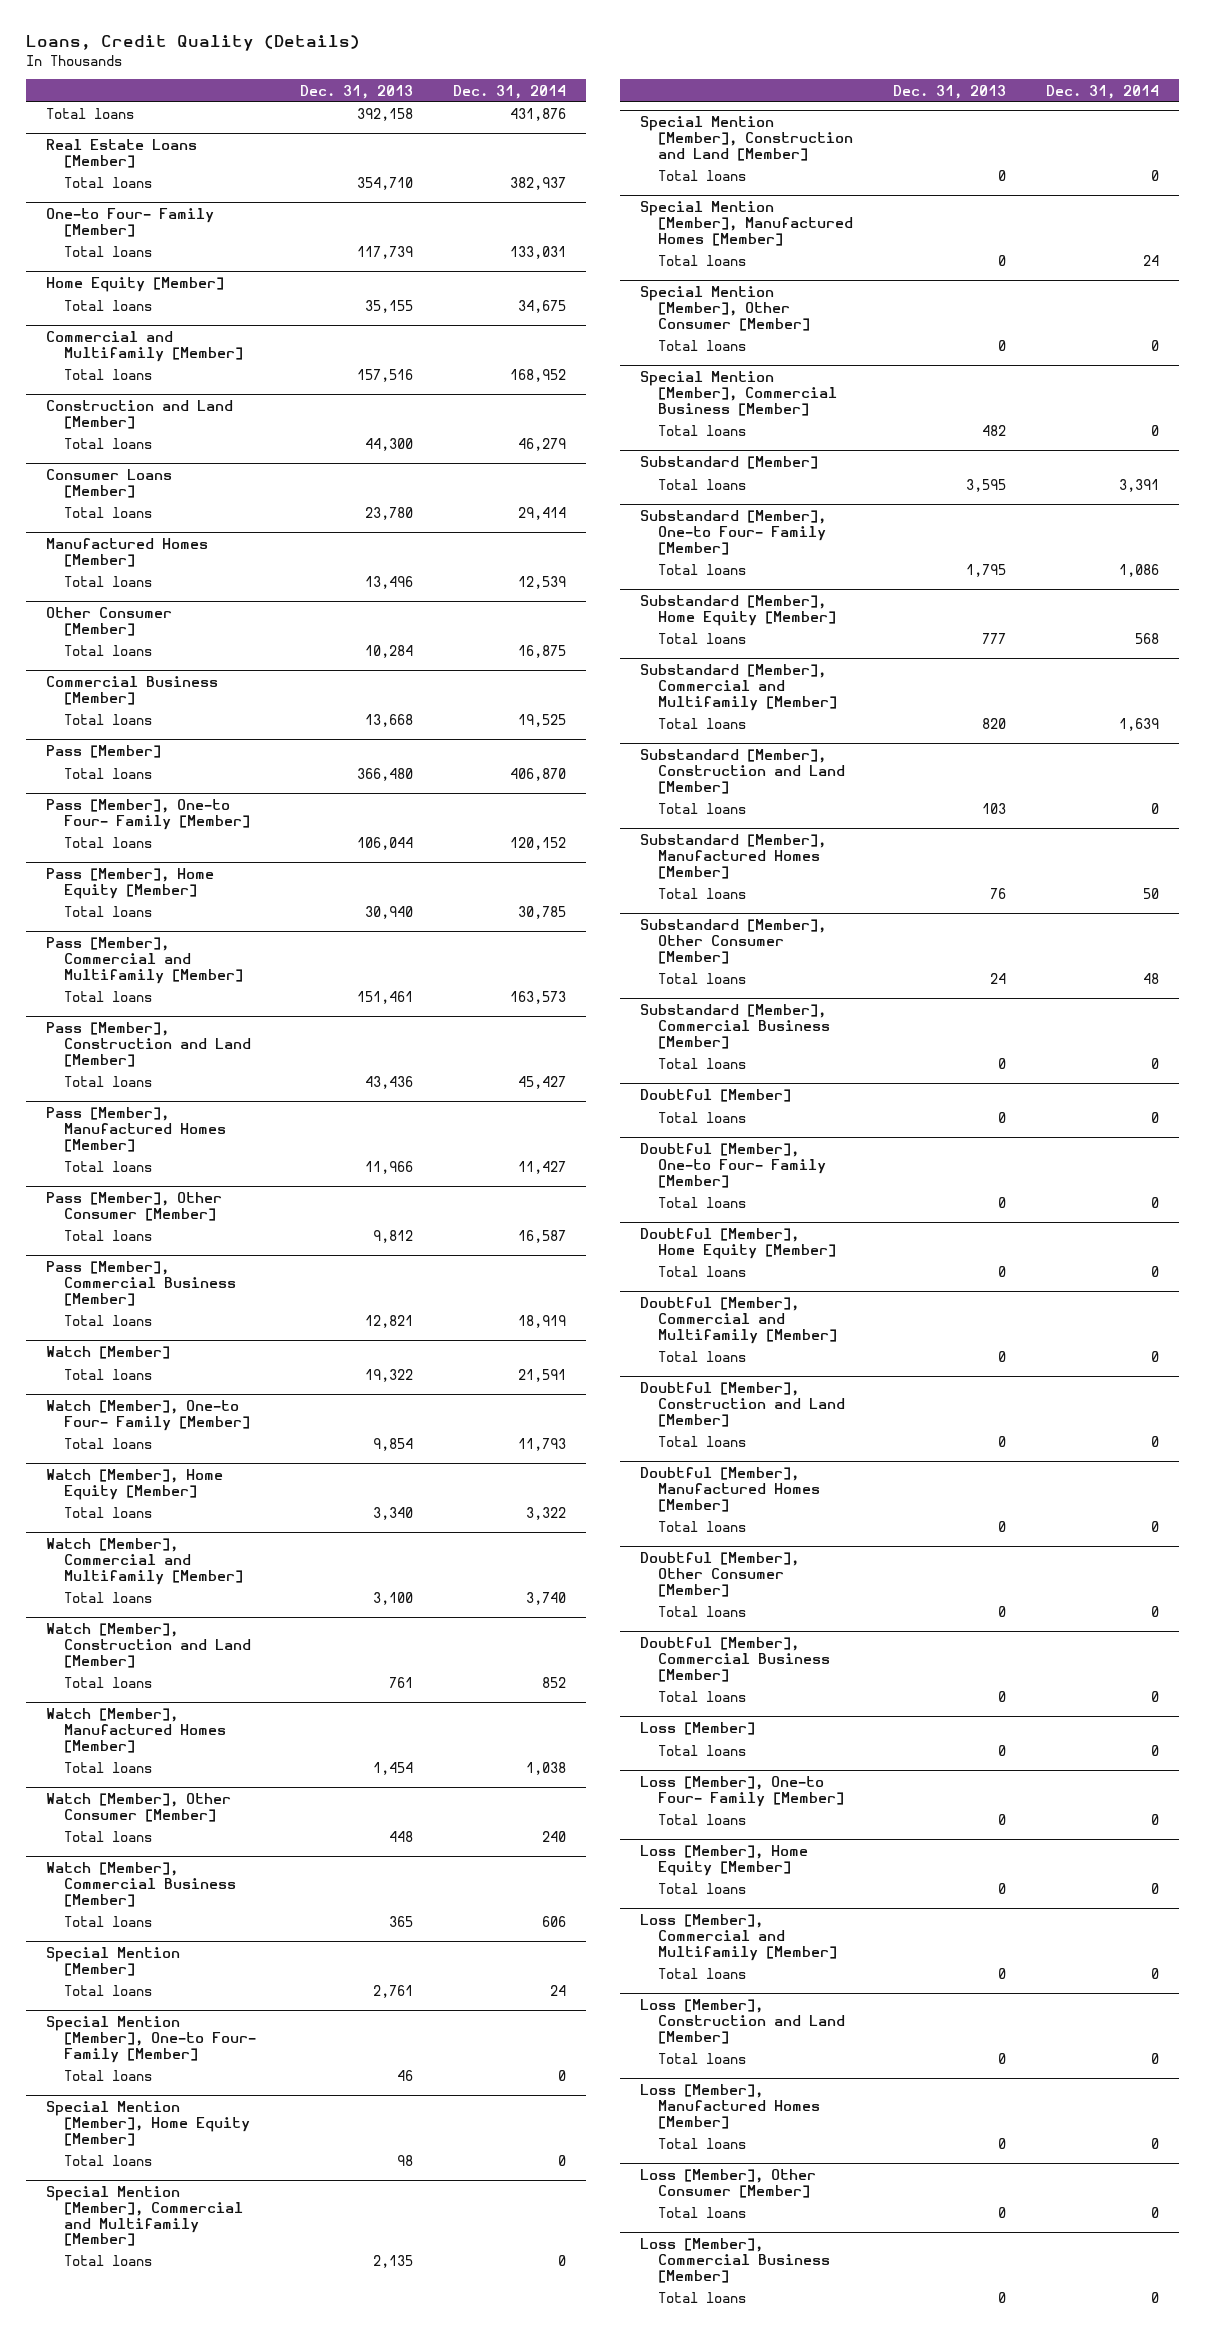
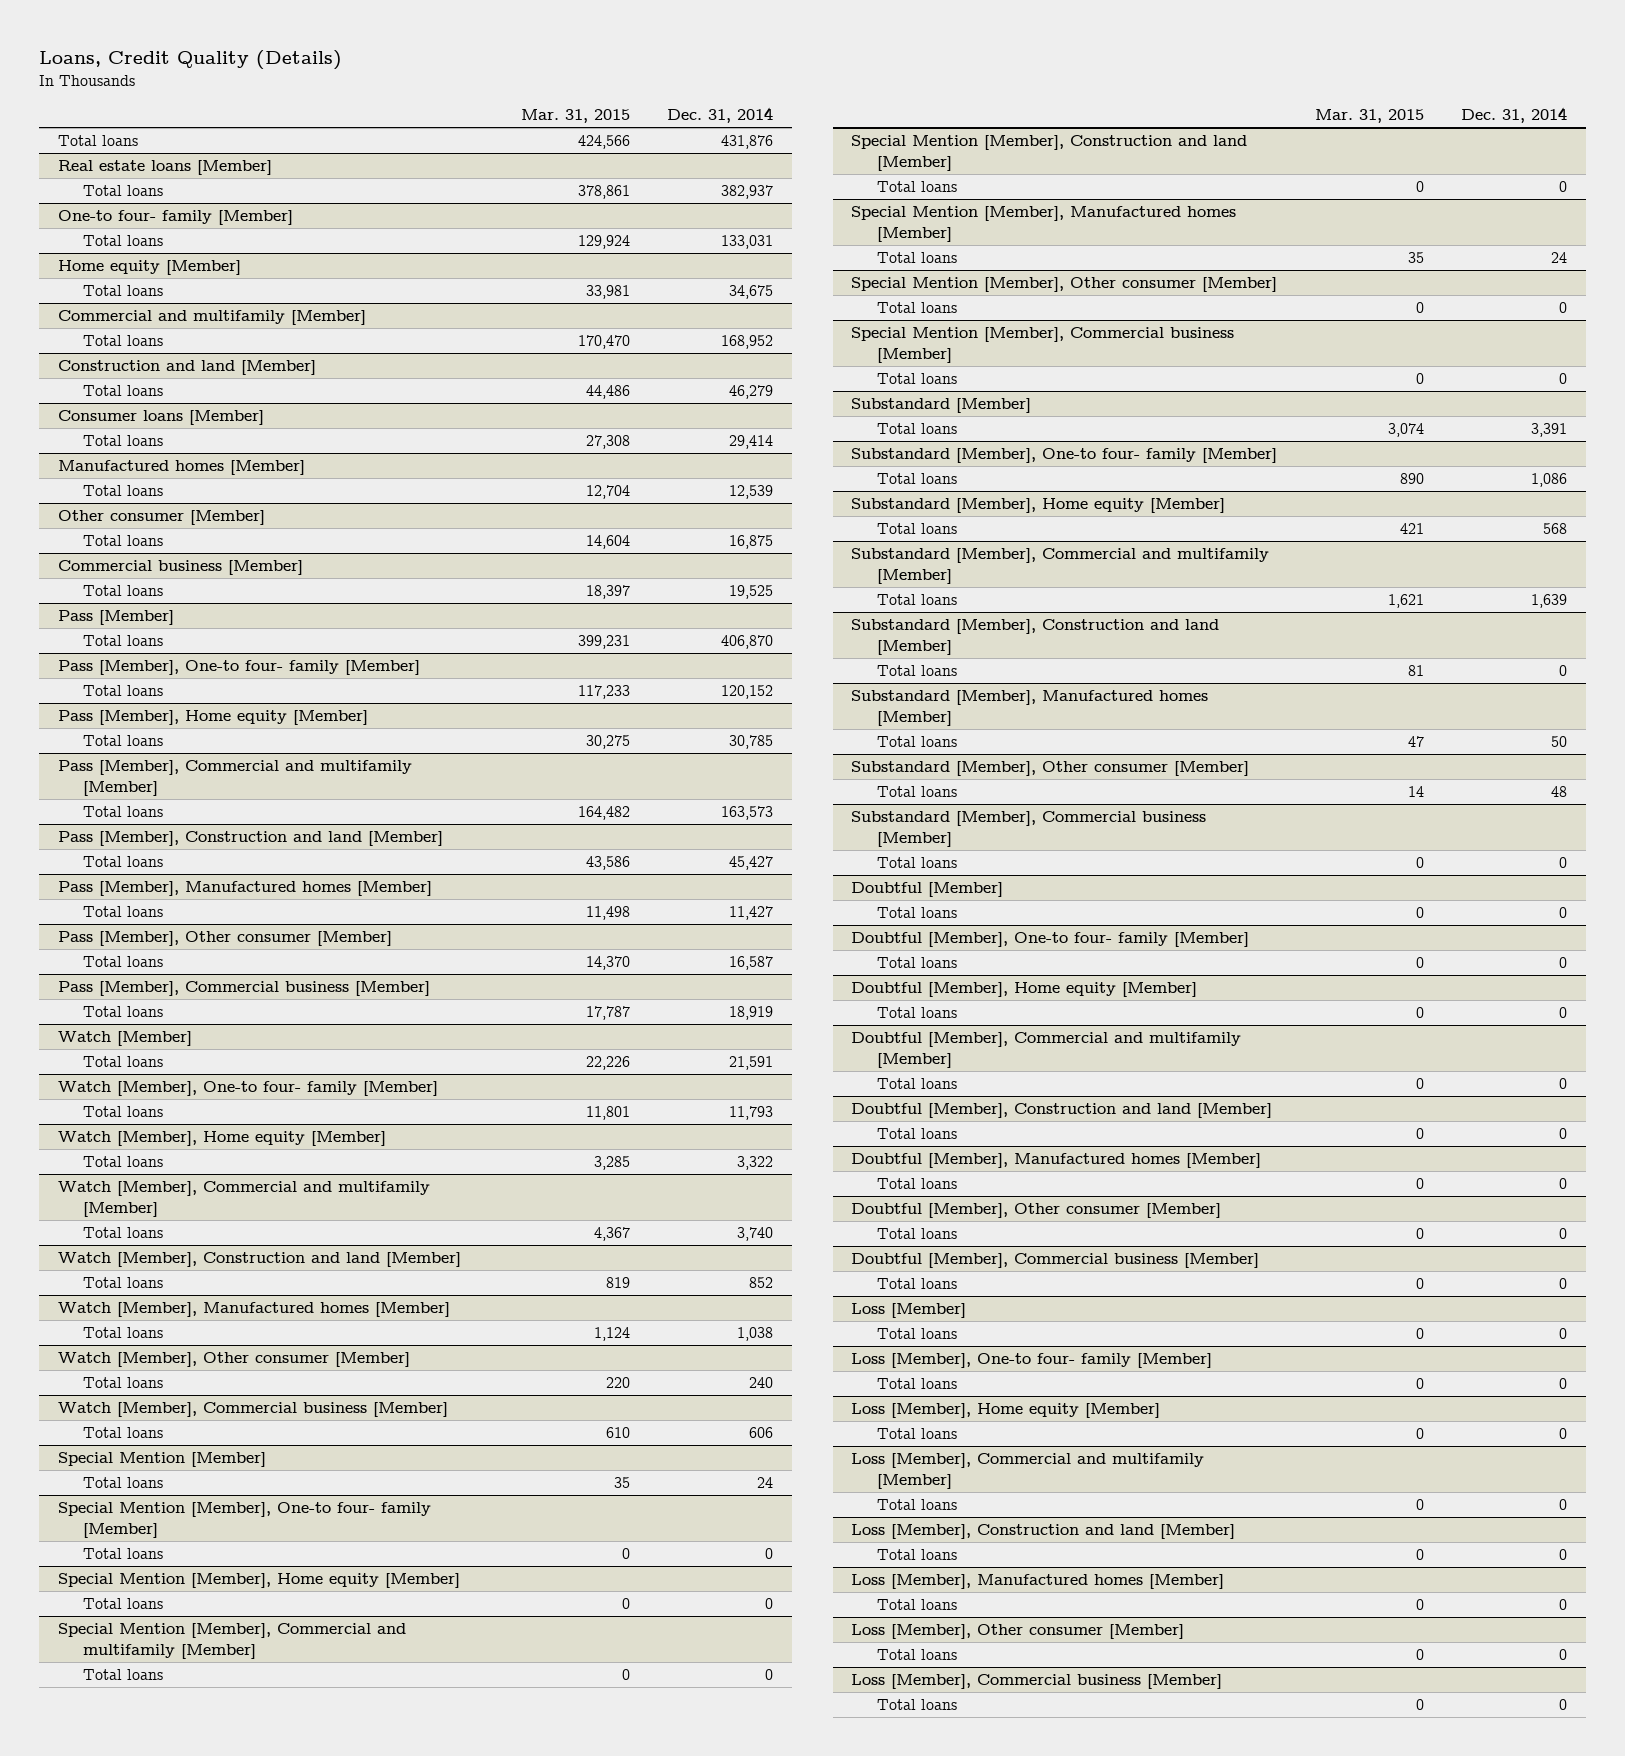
[299,84,413,99] Dec. 31, 2013 -> none
none -> [520,109,630,124] Mar. 31, 2015
[46,139,198,168] Real Estate Loans [Member] -> [57,160,272,176] Real estate loans [Member]
[46,208,215,237] One-to Four- Family [Member] -> [57,210,293,226] One-to four- family [Member]
[46,277,225,293] Home Equity [Member] -> [57,260,241,276] Home equity [Member]
[46,331,244,362] Commercial and Multifamily [Member] -> [57,310,366,326] Commercial and multifamily [Member]
[46,400,234,429] Construction and Land [Member] -> [57,360,316,376] Construction and land [Member]
[46,469,173,498] Consumer Loans [Member] -> [57,410,264,426] Consumer loans [Member]
[46,538,209,567] Manufactured Homes [Member] -> [57,460,305,476] Manufactured homes [Member]
[46,607,173,636] Other Consumer [Member] -> [57,510,265,526] Other consumer [Member]
[46,676,219,705] Commercial Business [Member] -> [57,560,303,576] Commercial business [Member]
[46,799,251,830] Pass [Member], One-to Four- Family [Member] -> [57,660,420,676] Pass [Member], One-to four- family [Member]
[46,868,215,899] Pass [Member], Home Equity [Member] -> [57,710,368,726] Pass [Member], Home equity [Member]
[46,937,244,984] Pass [Member], Commercial and Multifamily [Member] -> [57,760,412,796] Pass [Member], Commercial and multifamily [Member]
[46,1022,252,1067] Pass [Member], Construction and Land [Member] -> [57,831,443,847] Pass [Member], Construction and land [Member]
[46,1107,227,1152] Pass [Member], Manufactured Homes [Member] -> [57,881,432,897] Pass [Member], Manufactured homes [Member]
[46,1192,223,1221] Pass [Member], Other Consumer [Member] -> [57,931,392,947] Pass [Member], Other consumer [Member]
[46,1261,237,1306] Pass [Member], Commercial Business [Member] -> [57,981,430,997] Pass [Member], Commercial business [Member]
[46,1400,251,1431] Watch [Member], One-to Four- Family [Member] -> [57,1081,438,1097] Watch [Member], One-to four- family [Member]
[46,1469,224,1500] Watch [Member], Home Equity [Member] -> [57,1131,386,1147] Watch [Member], Home equity [Member]
[46,1538,244,1585] Watch [Member], Commercial and Multifamily [Member] -> [57,1181,430,1217] Watch [Member], Commercial and multifamily [Member]
[46,1623,252,1668] Watch [Member], Construction and Land [Member] -> [57,1252,461,1268] Watch [Member], Construction and land [Member]
[46,1708,227,1753] Watch [Member], Manufactured Homes [Member] -> [57,1302,450,1318] Watch [Member], Manufactured homes [Member]
[46,1793,232,1822] Watch [Member], Other Consumer [Member] -> [57,1352,410,1368] Watch [Member], Other consumer [Member]
[46,1862,237,1907] Watch [Member], Commercial Business [Member] -> [57,1402,448,1418] Watch [Member], Commercial business [Member]
[46,2016,257,2063] Special Mention [Member], One-to Four- Family [Member] -> [57,1502,431,1538] Special Mention [Member], One-to four- family [Member]
[46,2101,251,2146] Special Mention [Member], Home Equity [Member] -> [57,1573,460,1589] Special Mention [Member], Home equity [Member]
[46,2186,244,2247] Special Mention [Member], Commercial and Multifamily [Member] -> [57,1623,406,1659] Special Mention [Member], Commercial and multifamily [Member]
[639,116,853,161] Special Mention [Member], Construction and Land [Member] -> [851,135,1248,171] Special Mention [Member], Construction and land [Member]
[639,201,853,246] Special Mention [Member], Manufactured Homes [Member] -> [851,206,1237,242] Special Mention [Member], Manufactured homes [Member]
[639,286,810,331] Special Mention [Member], Other Consumer [Member] -> [851,277,1278,293] Special Mention [Member], Other consumer [Member]
[639,371,837,416] Special Mention [Member], Commercial Business [Member] -> [851,327,1235,363] Special Mention [Member], Commercial business [Member]
[639,510,826,555] Substandard [Member], One-to Four- Family [Member] -> [851,448,1278,464] Substandard [Member], One-to four- family [Member]
[639,595,836,626] Substandard [Member], Home Equity [Member] -> [851,498,1226,514] Substandard [Member], Home equity [Member]
[639,664,837,711] Substandard [Member], Commercial and Multifamily [Member] -> [851,548,1270,584] Substandard [Member], Commercial and multifamily [Member]
[639,749,845,794] Substandard [Member], Construction and Land [Member] -> [851,619,1220,655] Substandard [Member], Construction and land [Member]
[639,834,826,879] Substandard [Member], Manufactured Homes [Member] -> [851,690,1209,726] Substandard [Member], Manufactured homes [Member]
[639,919,826,964] Substandard [Member], Other Consumer [Member] -> [851,761,1250,777] Substandard [Member], Other consumer [Member]
[639,1004,830,1049] Substandard [Member], Commercial Business [Member] -> [851,811,1207,847] Substandard [Member], Commercial business [Member]
[639,1143,826,1188] Doubtful [Member], One-to Four- Family [Member] -> [851,932,1250,948] Doubtful [Member], One-to four- family [Member]
[639,1228,836,1259] Doubtful [Member], Home Equity [Member] -> [851,982,1198,998] Doubtful [Member], Home equity [Member]
[639,1297,837,1344] Doubtful [Member], Commercial and Multifamily [Member] -> [851,1032,1242,1068] Doubtful [Member], Commercial and multifamily [Member]
[639,1382,845,1427] Doubtful [Member], Construction and Land [Member] -> [851,1103,1273,1119] Doubtful [Member], Construction and land [Member]
[639,1467,820,1512] Doubtful [Member], Manufactured Homes [Member] -> [851,1153,1262,1169] Doubtful [Member], Manufactured homes [Member]
[639,1552,799,1597] Doubtful [Member], Other Consumer [Member] -> [851,1203,1222,1219] Doubtful [Member], Other consumer [Member]
[639,1637,830,1682] Doubtful [Member], Commercial Business [Member] -> [851,1253,1260,1269] Doubtful [Member], Commercial business [Member]
[639,1776,844,1807] Loss [Member], One-to Four- Family [Member] -> [851,1353,1213,1369] Loss [Member], One-to four- family [Member]
[639,1845,808,1876] Loss [Member], Home Equity [Member] -> [851,1403,1161,1419] Loss [Member], Home equity [Member]
[639,1914,837,1961] Loss [Member], Commercial and Multifamily [Member] -> [851,1453,1205,1489] Loss [Member], Commercial and multifamily [Member]
[639,1999,845,2044] Loss [Member], Construction and Land [Member] -> [851,1524,1236,1540] Loss [Member], Construction and land [Member]
[639,2084,820,2129] Loss [Member], Manufactured Homes [Member] -> [851,1574,1225,1590] Loss [Member], Manufactured homes [Member]
[639,2169,816,2198] Loss [Member], Other Consumer [Member] -> [851,1624,1185,1640] Loss [Member], Other consumer [Member]
[639,2238,830,2283] Loss [Member], Commercial Business [Member] -> [851,1674,1223,1690] Loss [Member], Commercial business [Member]

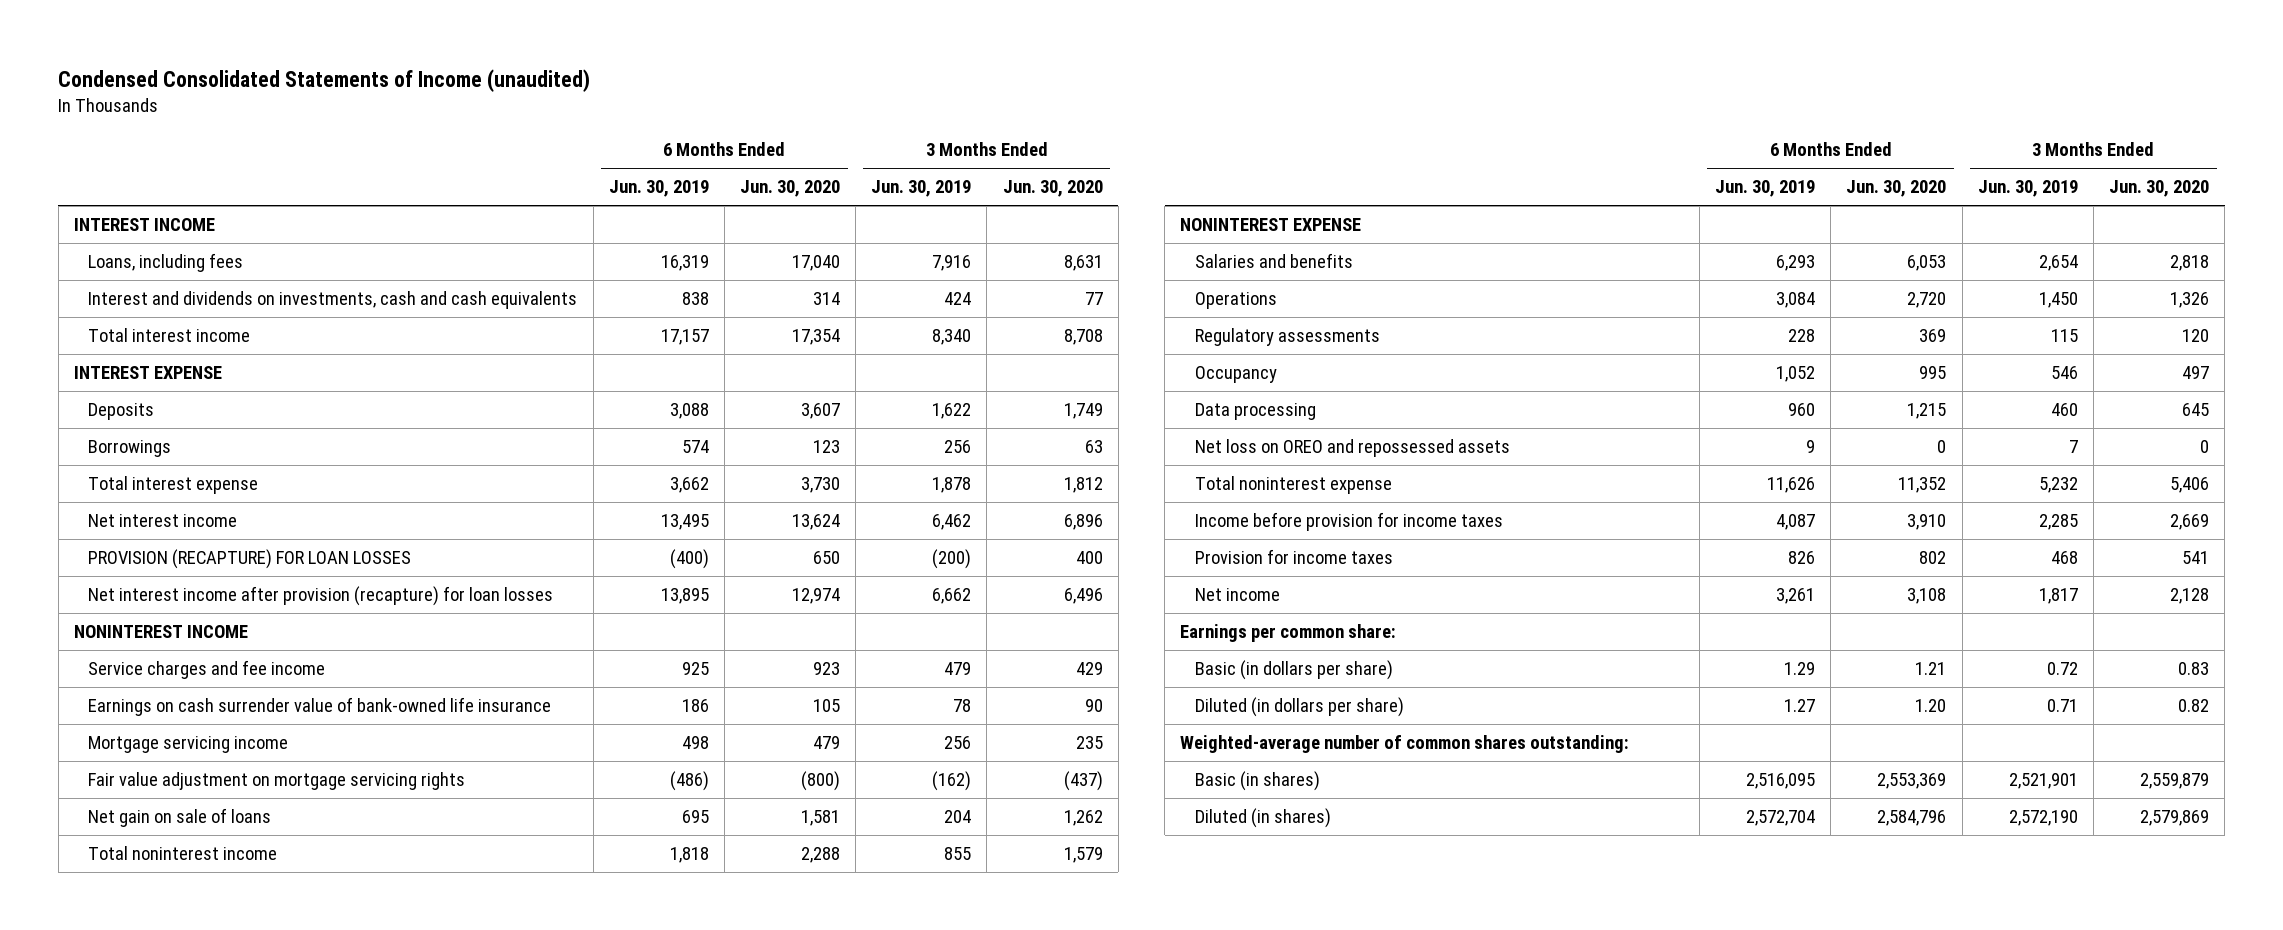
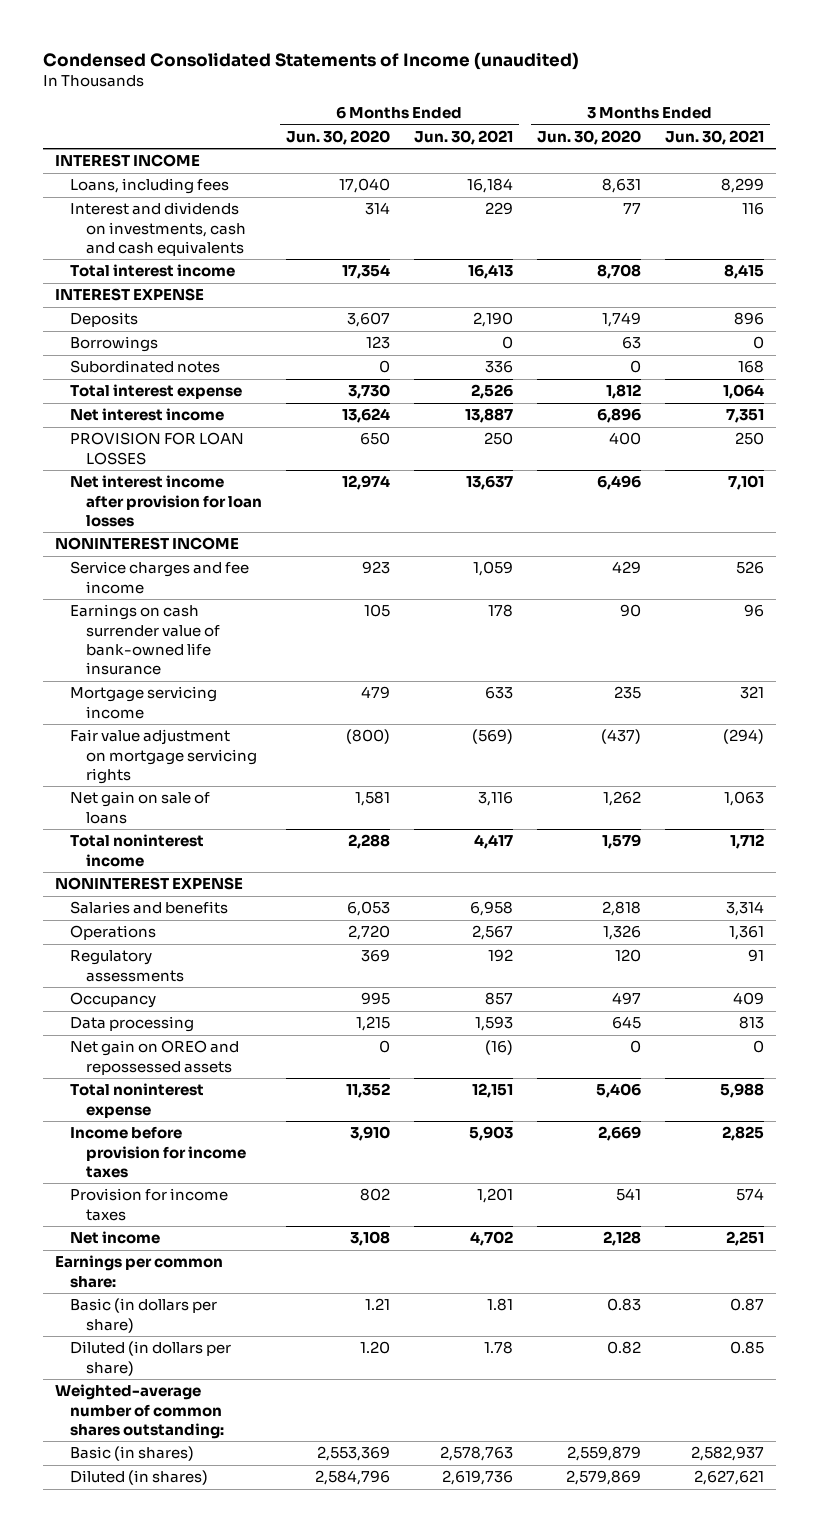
[608,180,709,198] Jun. 30, 2019 -> none
[871,180,972,198] Jun. 30, 2019 -> none
none -> [413,130,513,146] Jun. 30, 2021
none -> [664,130,764,146] Jun. 30, 2021
none -> [70,360,221,374] Subordinated notes
[88,549,412,570] PROVISION (RECAPTURE) FOR LOAN LOSSES -> [70,432,245,465] PROVISION FOR LOAN LOSSES
[88,586,554,607] Net interest income after provision (recapture) for loan losses -> [70,475,262,528] Net interest income after provision for loan losses
[1194,439,1510,458] Net loss on OREO and repossessed assets -> [70,1040,240,1075] Net gain on OREO and repossessed assets

